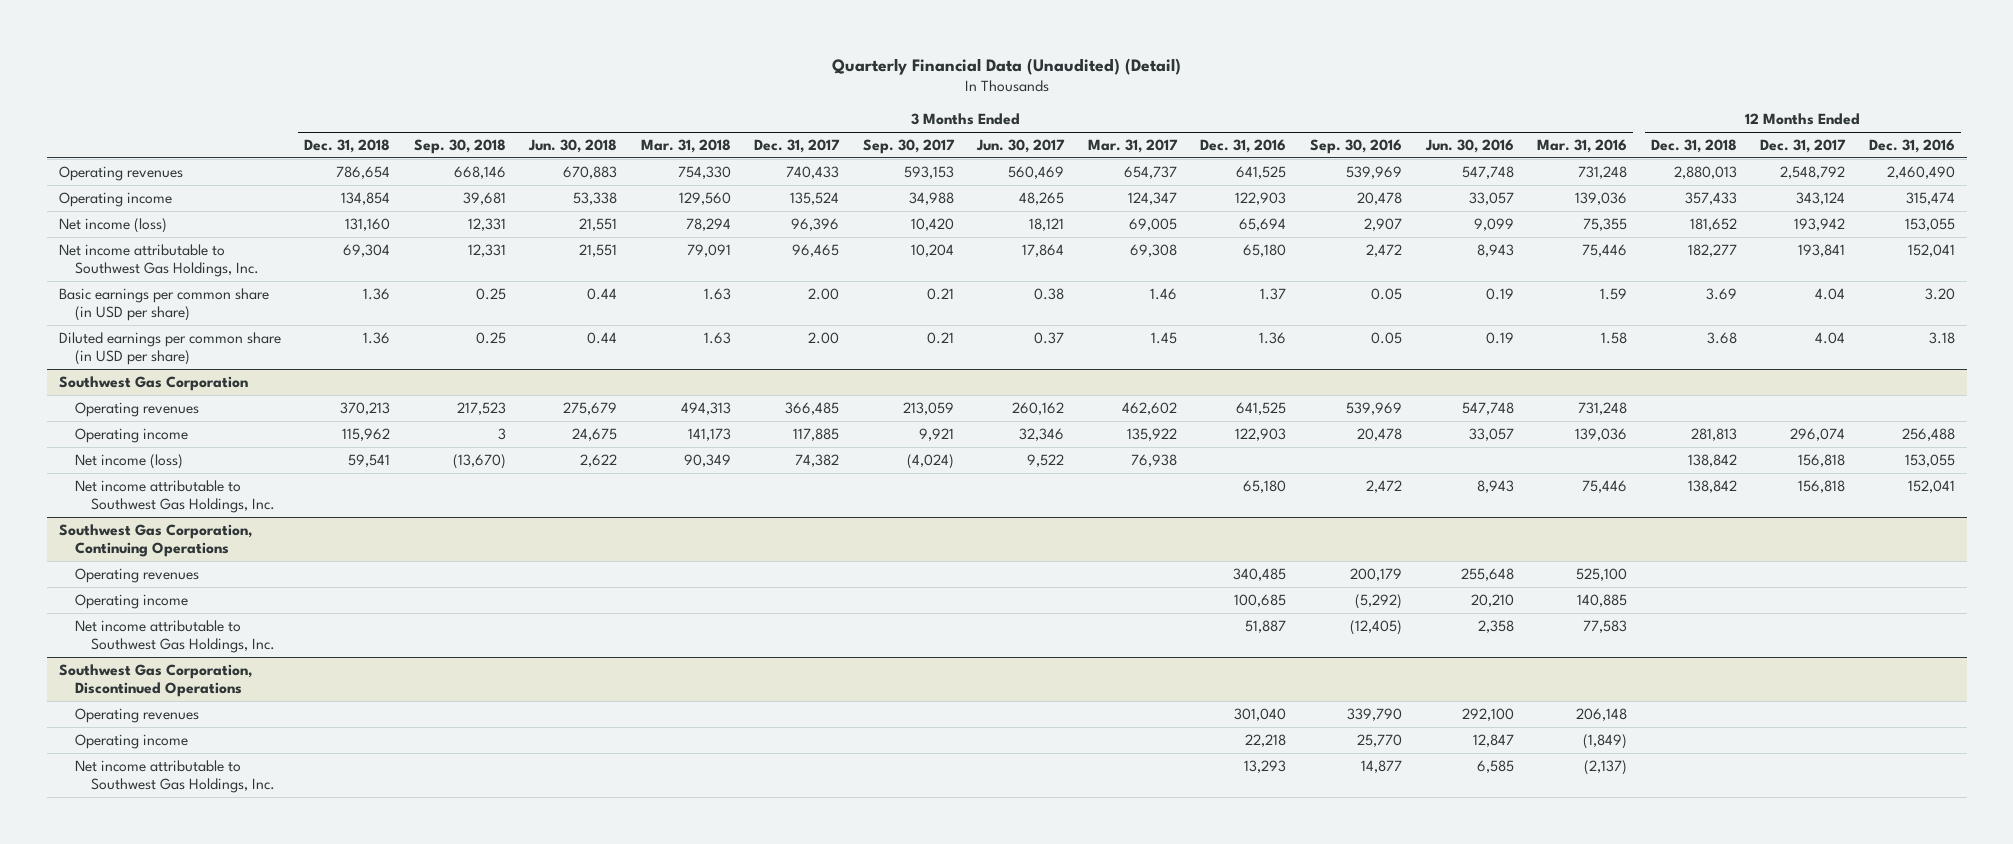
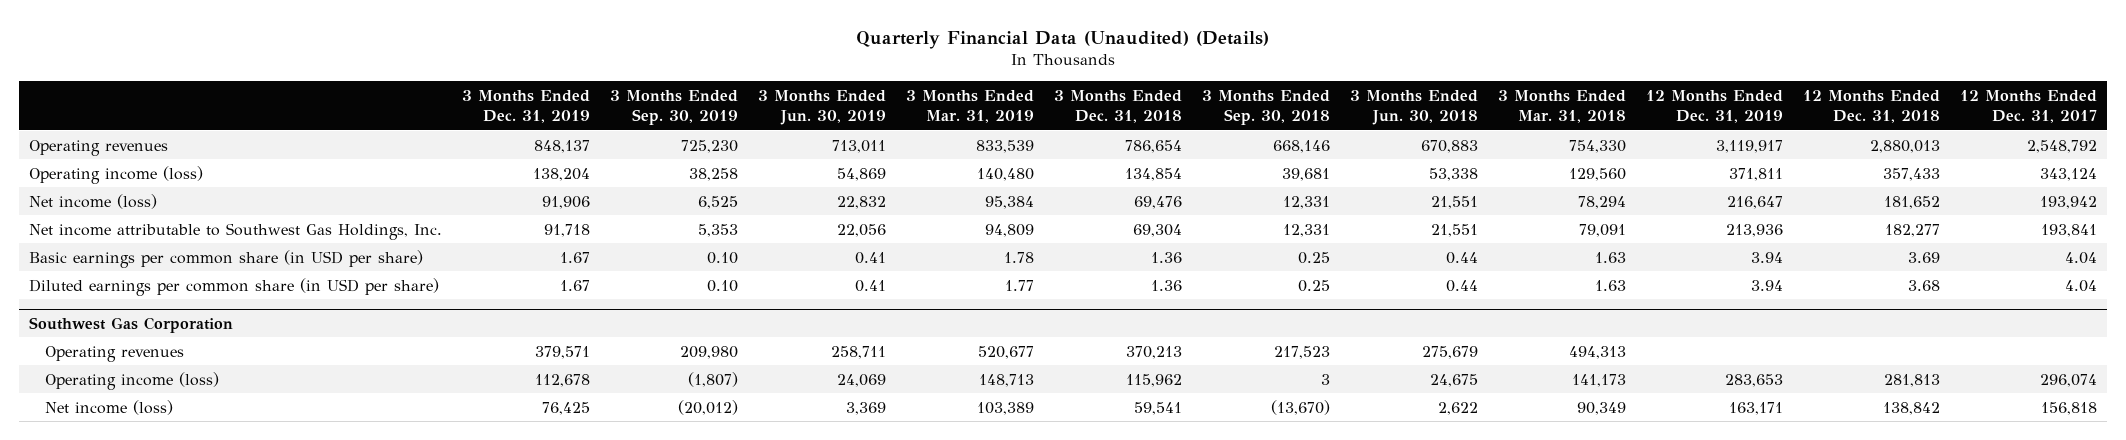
[831,57,1181,75] Quarterly Financial Data (Unaudited) (Detail) -> [855,30,1269,49] Quarterly Financial Data (Unaudited) (Details)
[754,138,841,153] Dec. 31, 2017 -> none
[862,138,955,154] Sep. 30, 2017 -> none
[976,138,1066,153] Jun. 30, 2017 -> none
[1087,138,1178,153] Mar. 31, 2017 -> none
[1200,138,1287,153] Dec. 31, 2016 -> none
[1310,138,1403,154] Sep. 30, 2016 -> none
[1424,138,1514,153] Jun. 30, 2016 -> none
[1537,138,1628,153] Mar. 31, 2016 -> none
[1868,138,1955,153] Dec. 31, 2016 -> none
none -> [462,89,591,123] 3 Months Ended Dec. 31, 2019
none -> [610,89,739,125] 3 Months Ended Sep. 30, 2019
none -> [757,89,886,125] 3 Months Ended Jun. 30, 2019
none -> [905,89,1034,123] 3 Months Ended Mar. 31, 2019
none -> [1645,89,1783,123] 12 Months Ended Dec. 31, 2019
[58,191,172,207] Operating income -> [29,165,204,184] Operating income (loss)
[345,217,391,231] 131,160 -> [1133,195,1182,209] 69,476
[74,427,188,443] Operating income -> [44,371,219,390] Operating income (loss)
[74,479,275,513] Net income attributable to Southwest Gas Holdings, Inc. -> none
[58,523,252,557] Southwest Gas Corporation, Continuing Operations -> none
[74,567,199,583] Operating revenues -> none
[74,593,188,609] Operating income -> none
[74,619,275,653] Net income attributable to Southwest Gas Holdings, Inc. -> none
[58,663,252,697] Southwest Gas Corporation, Discontinued Operations -> none
[74,707,199,723] Operating revenues -> none
[74,733,188,749] Operating income -> none
[74,759,275,793] Net income attributable to Southwest Gas Holdings, Inc. -> none

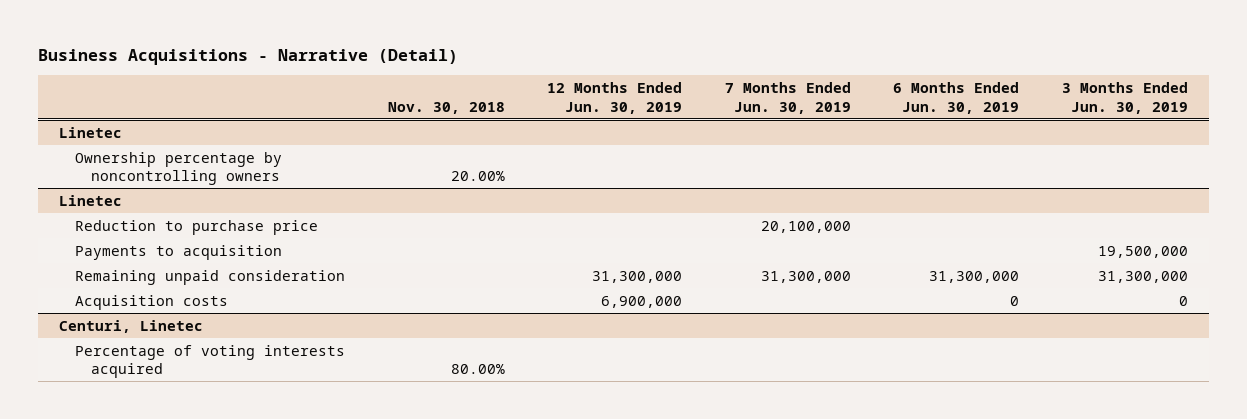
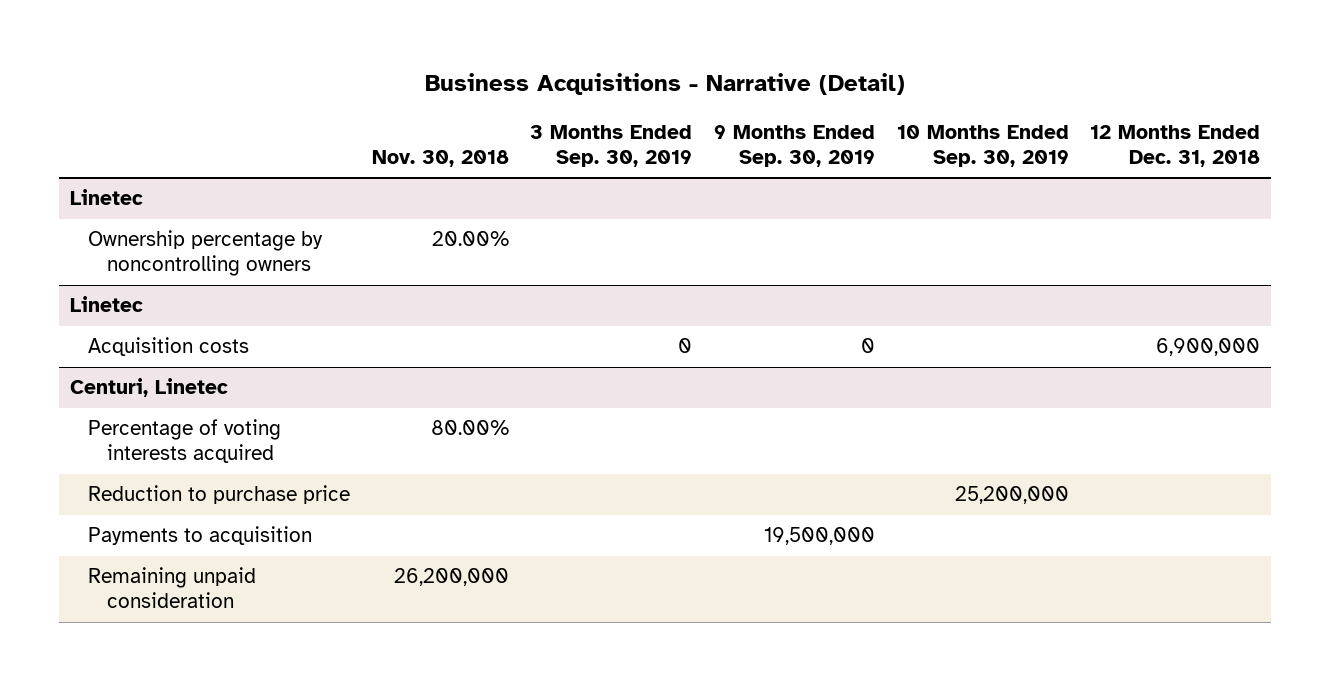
[547,81,683,114] 12 Months Ended Jun. 30, 2019 -> none
[724,81,851,114] 7 Months Ended Jun. 30, 2019 -> none
[893,81,1020,114] 6 Months Ended Jun. 30, 2019 -> none
[1061,81,1188,114] 3 Months Ended Jun. 30, 2019 -> none
none -> [530,124,693,167] 3 Months Ended Sep. 30, 2019
none -> [713,124,875,167] 9 Months Ended Sep. 30, 2019
none -> [896,124,1069,167] 10 Months Ended Sep. 30, 2019
none -> [1090,124,1261,167] 12 Months Ended Dec. 31, 2018
[74,219,318,235] Reduction to purchase price -> none
[74,244,282,260] Payments to acquisition -> none
[74,269,345,285] Remaining unpaid consideration -> none
none -> [88,485,351,505] Reduction to purchase price
none -> [88,526,313,546] Payments to acquisition
none -> [88,567,257,609] Remaining unpaid consideration

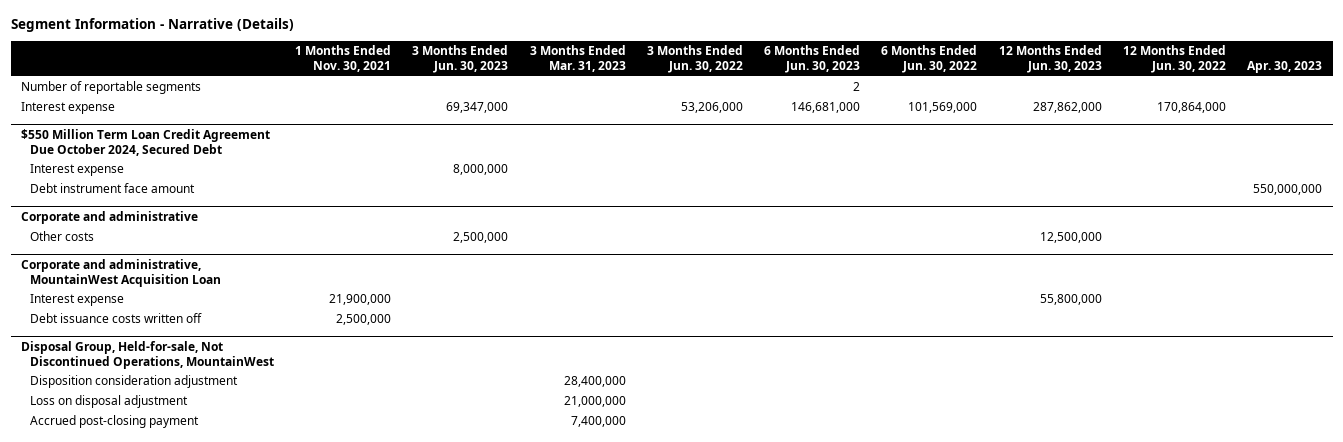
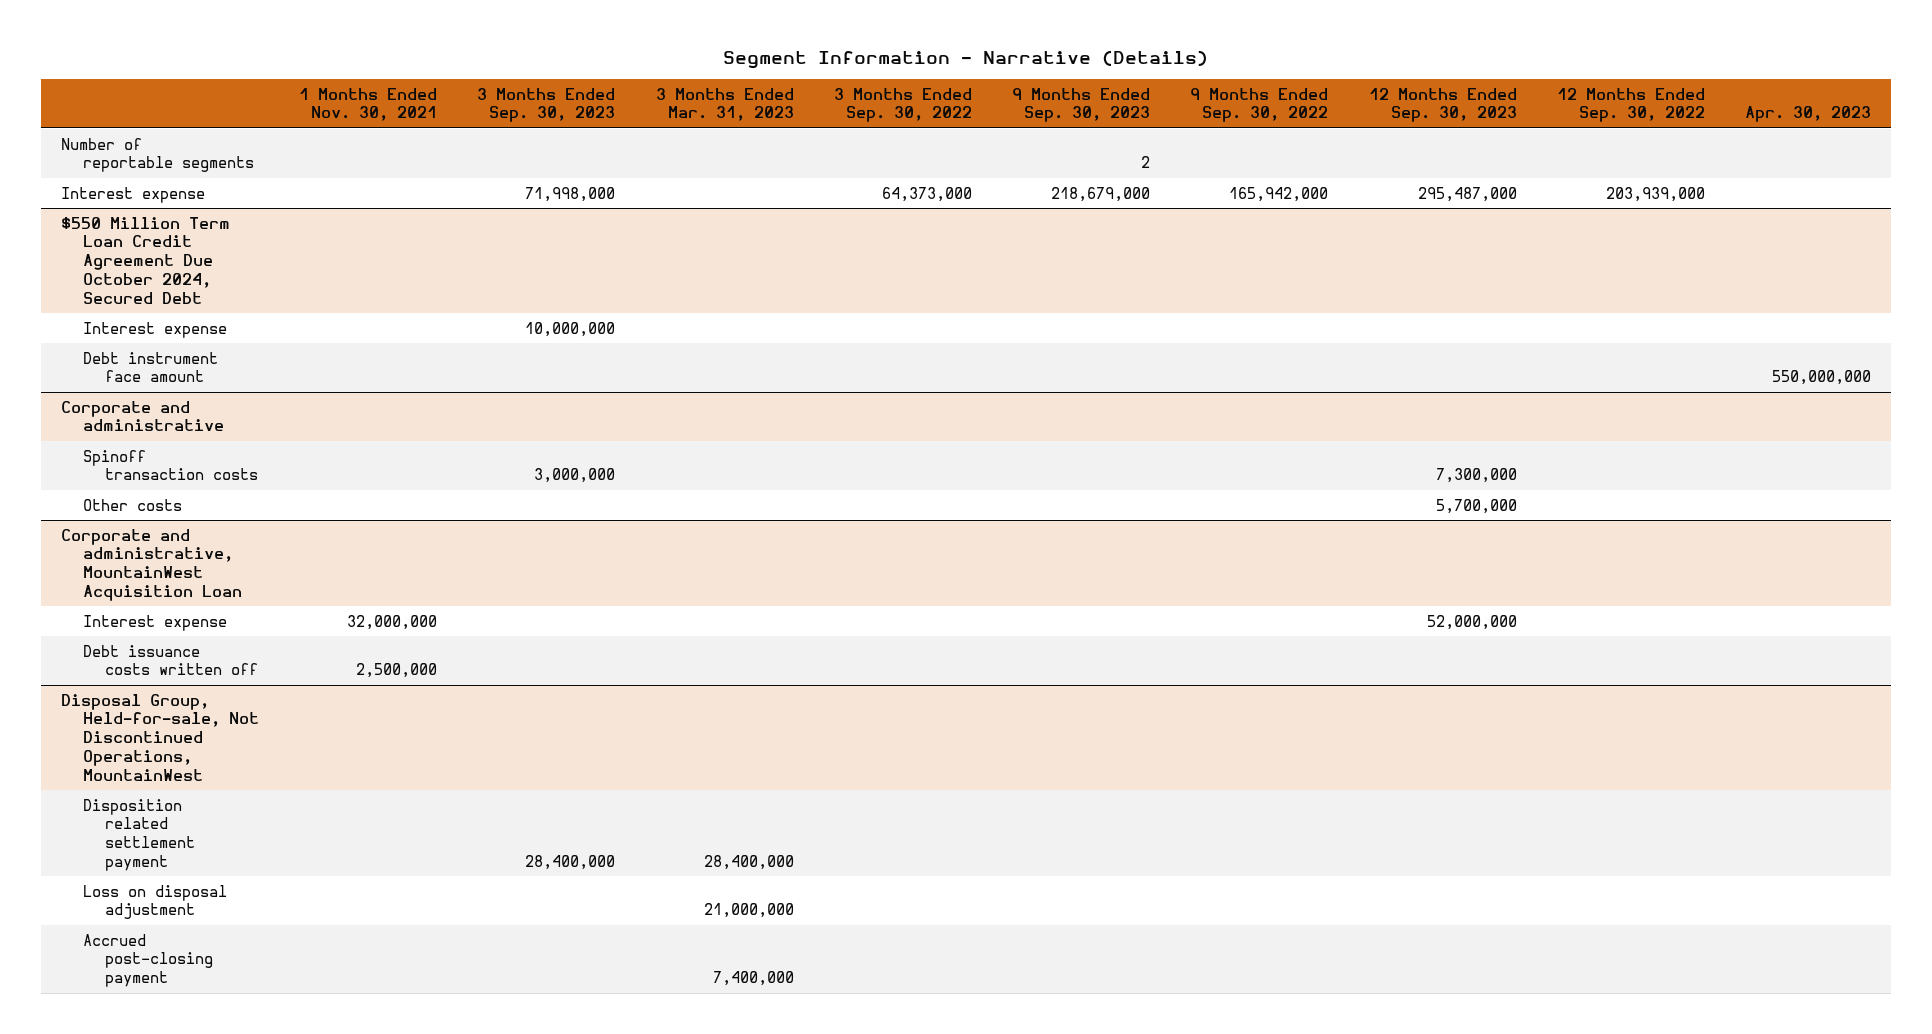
[412,45,509,74] 3 Months Ended Jun. 30, 2023 -> none
[646,45,743,74] 3 Months Ended Jun. 30, 2022 -> none
[764,45,861,74] 6 Months Ended Jun. 30, 2023 -> none
[881,45,978,74] 6 Months Ended Jun. 30, 2022 -> none
[998,45,1102,74] 12 Months Ended Jun. 30, 2023 -> none
[1122,45,1226,74] 12 Months Ended Jun. 30, 2022 -> none
none -> [477,87,616,123] 3 Months Ended Sep. 30, 2023
none -> [833,87,972,123] 3 Months Ended Sep. 30, 2022
none -> [1012,87,1151,123] 9 Months Ended Sep. 30, 2023
none -> [1190,87,1329,123] 9 Months Ended Sep. 30, 2022
none -> [1368,87,1517,123] 12 Months Ended Sep. 30, 2023
none -> [1556,87,1705,123] 12 Months Ended Sep. 30, 2022
none -> [83,449,259,481] Spinoff transaction costs
[329,294,392,306] 21,900,000 -> [347,614,438,630] 32,000,000
[29,375,238,389] Disposition consideration adjustment -> [83,798,196,871] Disposition related settlement payment

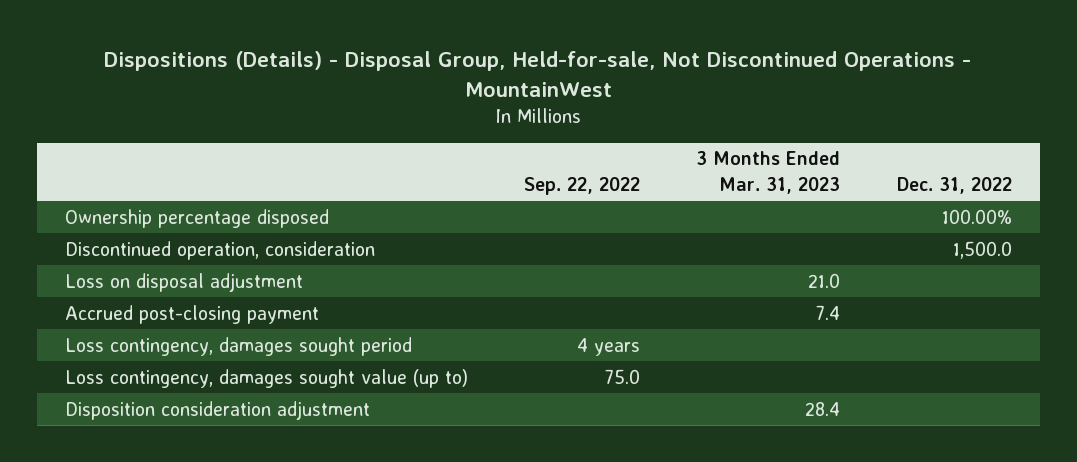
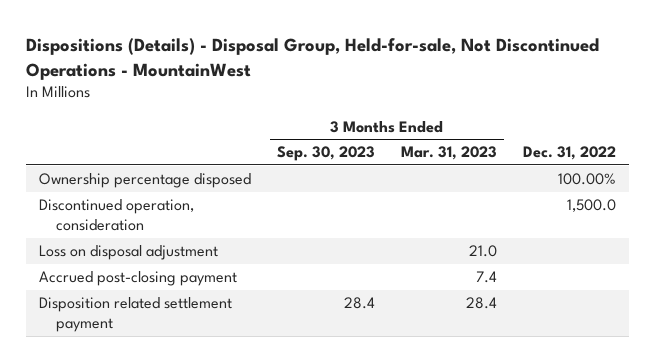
[524,176,641,195] Sep. 22, 2022 -> none
none -> [276,146,375,162] Sep. 30, 2023
[64,336,412,356] Loss contingency, damages sought period -> none
[64,368,468,388] Loss contingency, damages sought value (up to) -> none
[64,400,370,420] Disposition consideration adjustment -> [38,297,232,332] Disposition related settlement payment

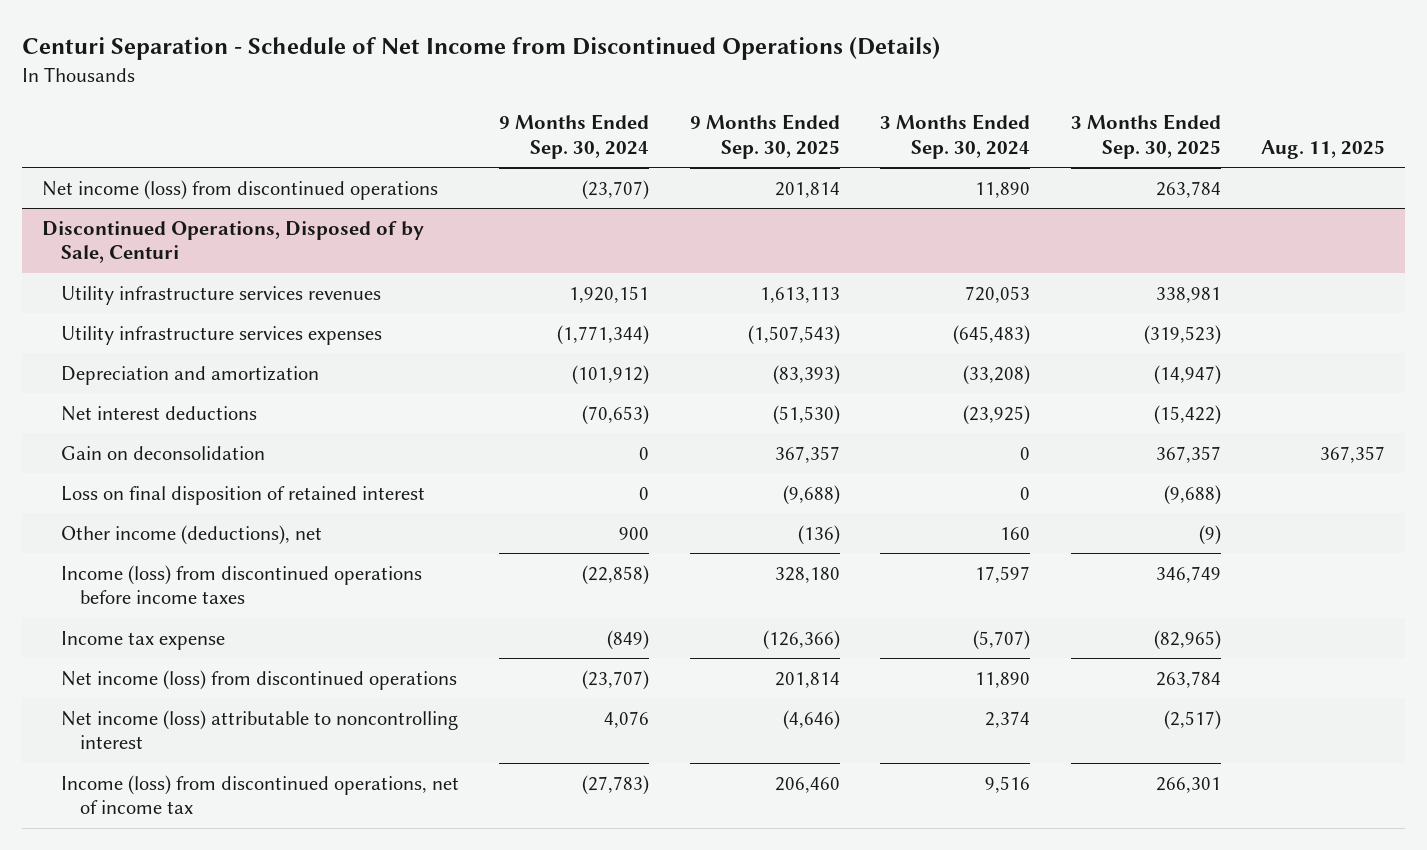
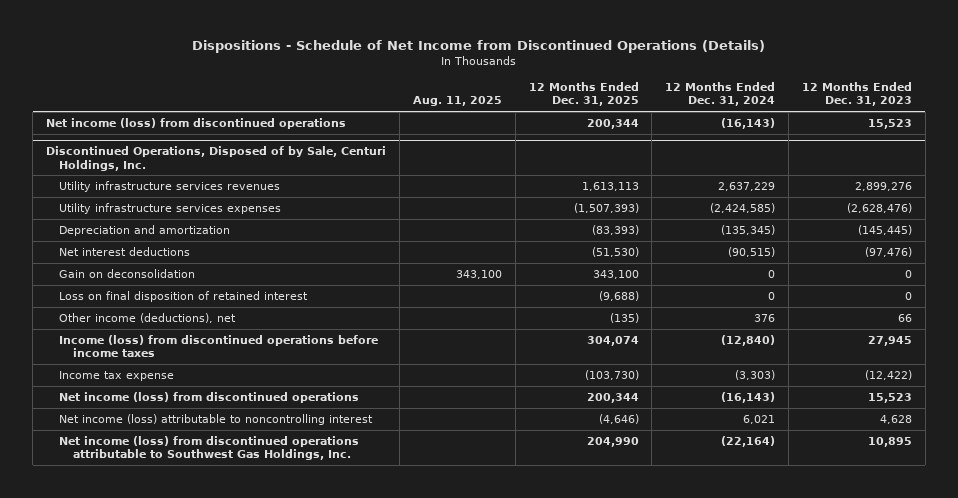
[21,36,940,60] Centuri Separation - Schedule of Net Income from Discontinued Operations (Details) -> [192,40,766,54] Dispositions - Schedule of Net Income from Discontinued Operations (Details)
[499,114,650,159] 9 Months Ended Sep. 30, 2024 -> none
[689,114,840,159] 9 Months Ended Sep. 30, 2025 -> none
[880,114,1031,159] 3 Months Ended Sep. 30, 2024 -> none
[1070,114,1221,159] 3 Months Ended Sep. 30, 2025 -> none
none -> [528,82,639,107] 12 Months Ended Dec. 31, 2025
none -> [665,82,776,107] 12 Months Ended Dec. 31, 2024
none -> [802,82,913,107] 12 Months Ended Dec. 31, 2023
[41,220,424,264] Discontinued Operations, Disposed of by Sale, Centuri -> [45,146,386,171] Discontinued Operations, Disposed of by Sale, Centuri Holdings, Inc.
[1320,445,1386,463] 367,357 -> [455,269,502,279] 343,100
[60,774,459,815] Income (loss) from discontinued operations, net of income tax -> [59,435,360,461] Net income (loss) from discontinued operations attributable to Southwest Gas Holdings, Inc.

